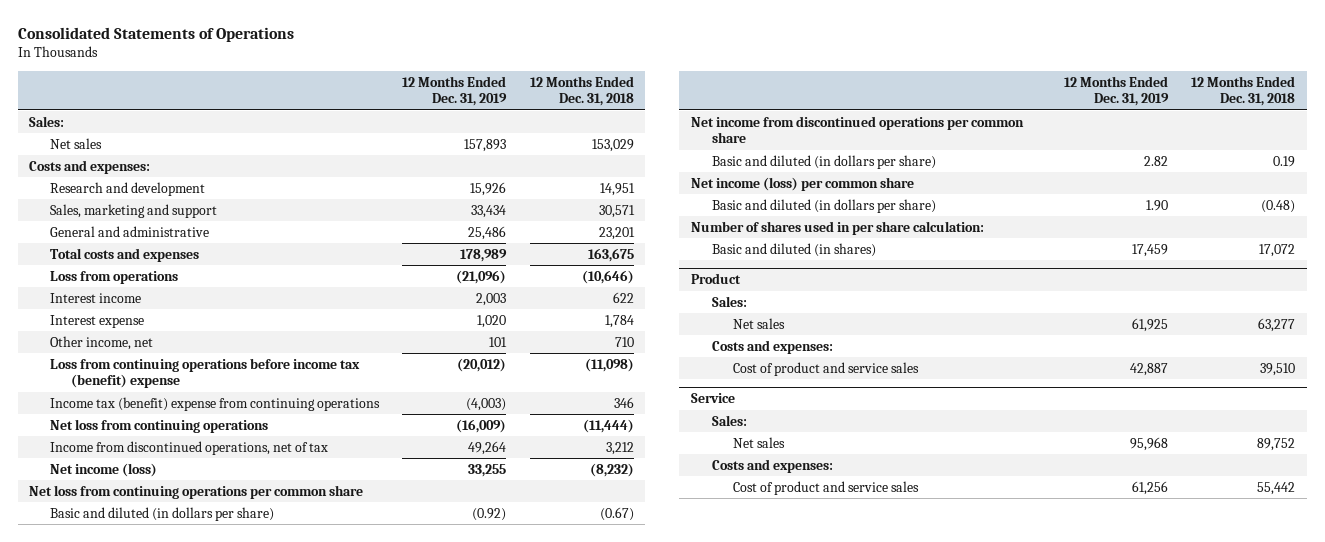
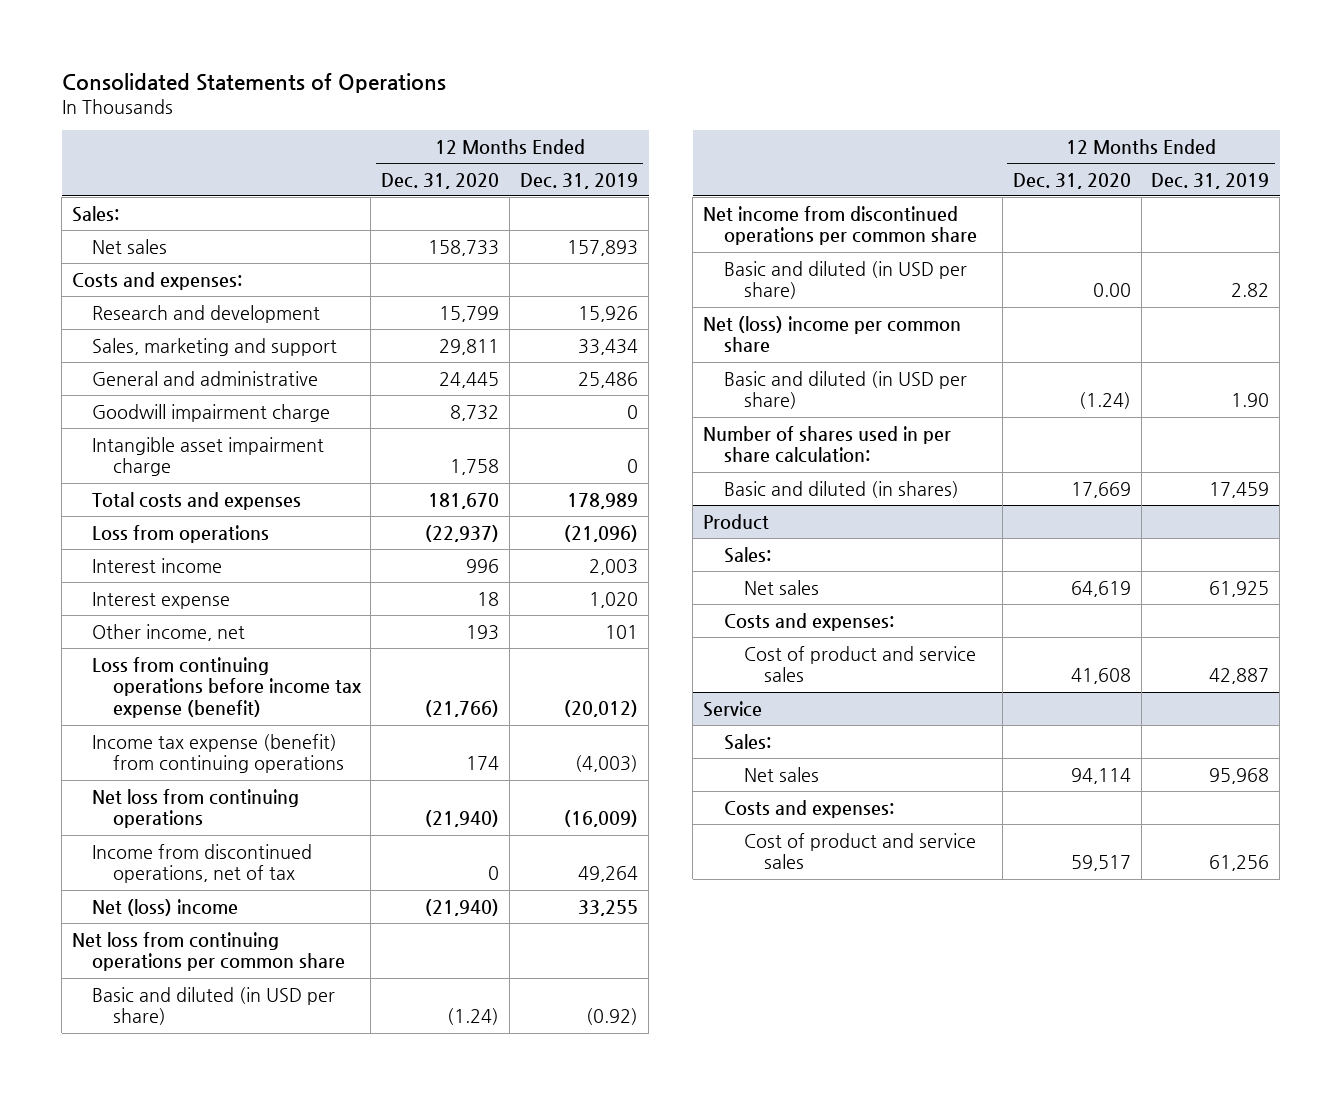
[529,75,634,107] 12 Months Ended Dec. 31, 2018 -> none
none -> [381,172,500,189] Dec. 31, 2020
none -> [92,403,331,422] Goodwill impairment charge
none -> [92,436,325,477] Intangible asset impairment charge
[50,357,361,389] Loss from continuing operations before income tax (benefit) expense -> [92,656,362,719] Loss from continuing operations before income tax expense (benefit)
[50,396,381,411] Income tax (benefit) expense from continuing operations -> [92,733,344,774] Income tax expense (benefit) from continuing operations
[50,462,158,477] Net income (loss) -> [92,898,239,916] Net (loss) income
[50,506,275,521] Basic and diluted (in dollars per share) -> [92,986,336,1026] Basic and diluted (in USD per share)
[711,154,936,169] Basic and diluted (in dollars per share) -> [723,260,967,300] Basic and diluted (in USD per share)
[690,176,914,191] Net income (loss) per common share -> [703,315,962,353] Net (loss) income per common share
[711,198,936,213] Basic and diluted (in dollars per share) -> [723,370,967,410] Basic and diluted (in USD per share)

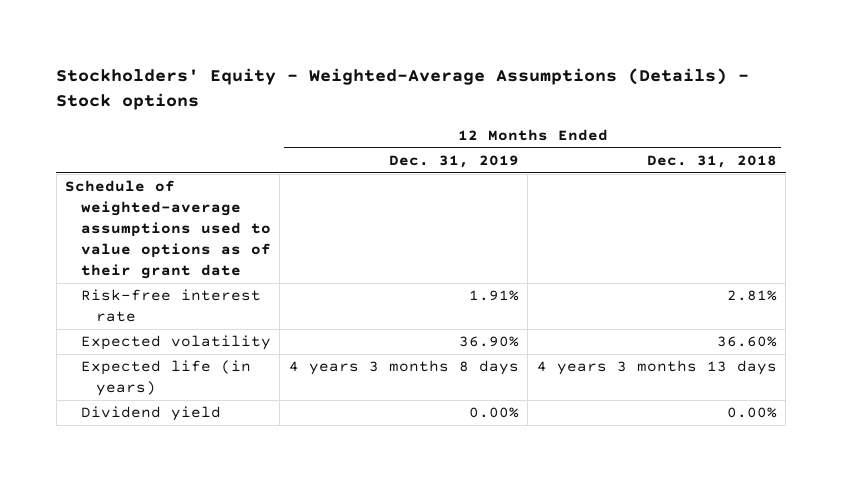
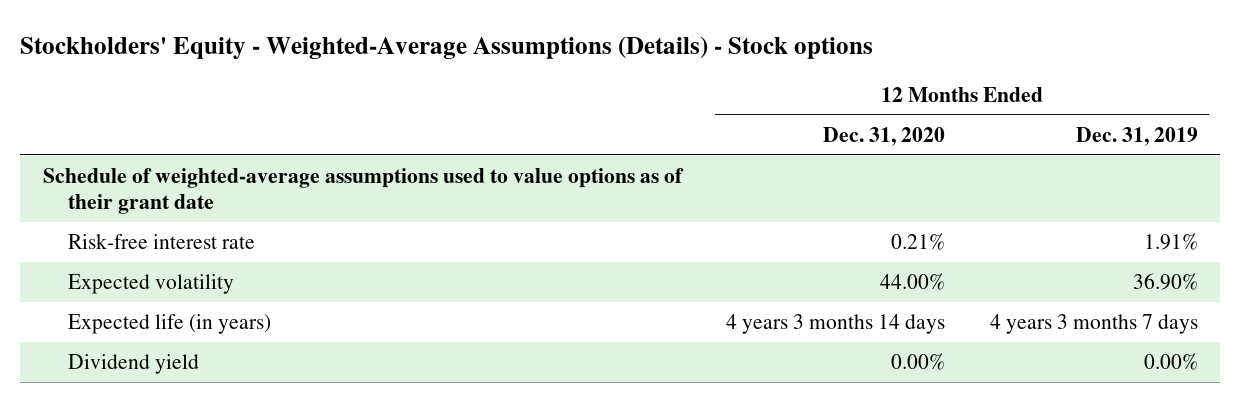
[646,154,777,168] Dec. 31, 2018 -> none
none -> [823,126,946,146] Dec. 31, 2020
[288,360,519,376] 4 years 3 months 8 days -> [989,313,1198,334] 4 years 3 months 7 days

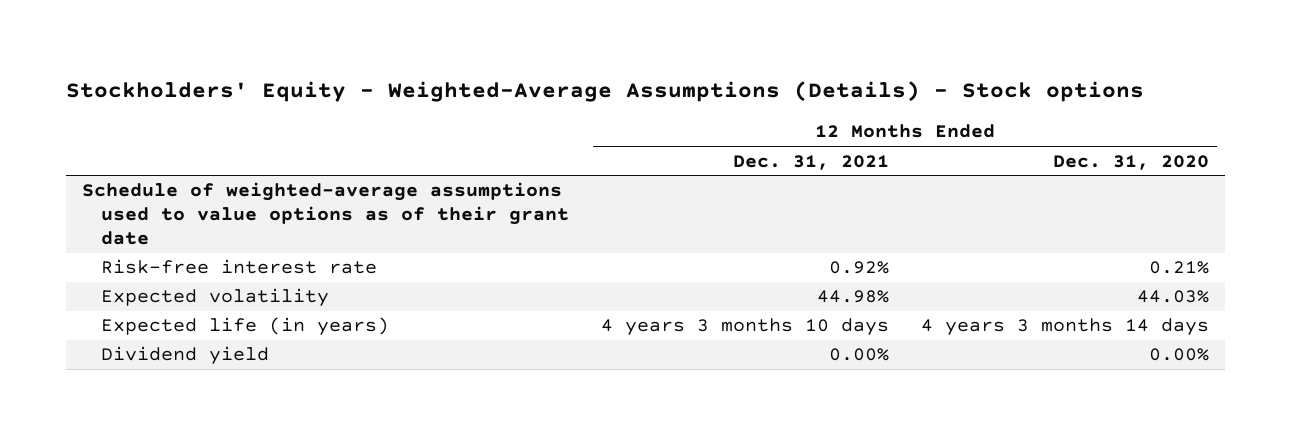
[1075,126,1198,146] Dec. 31, 2019 -> none
none -> [733,154,890,170] Dec. 31, 2021
[880,272,946,290] 44.00% -> [1137,290,1210,304] 44.03%

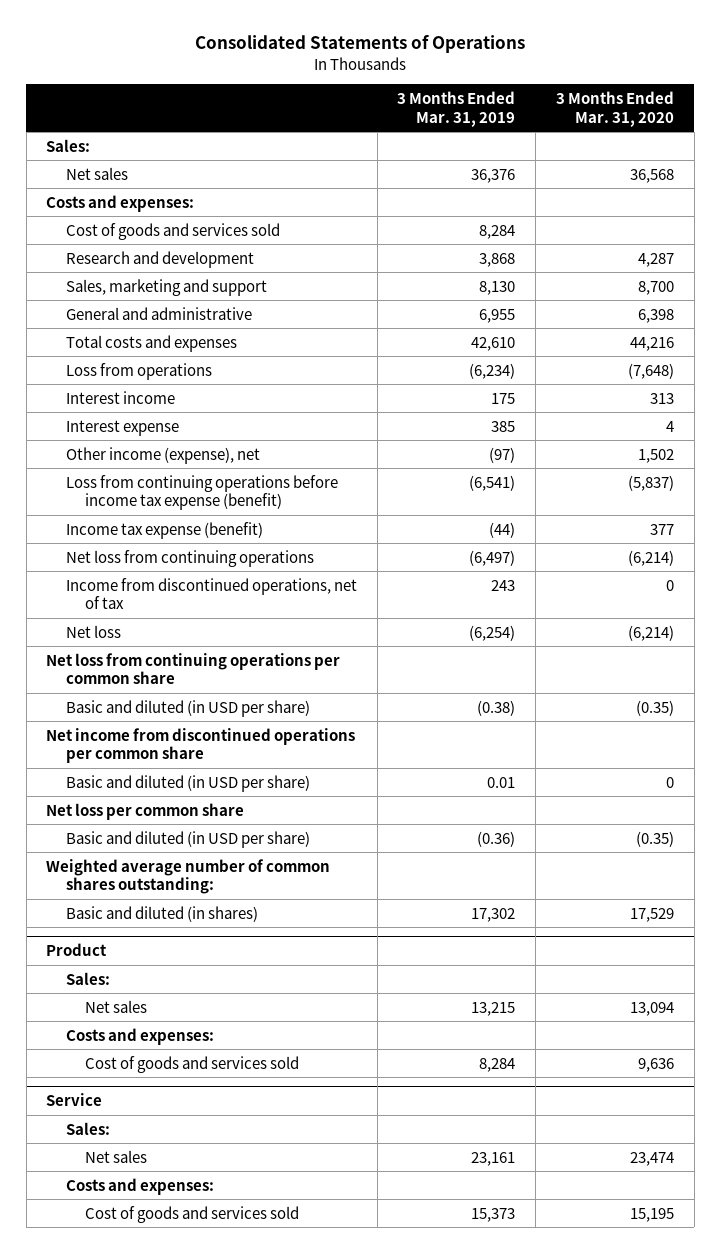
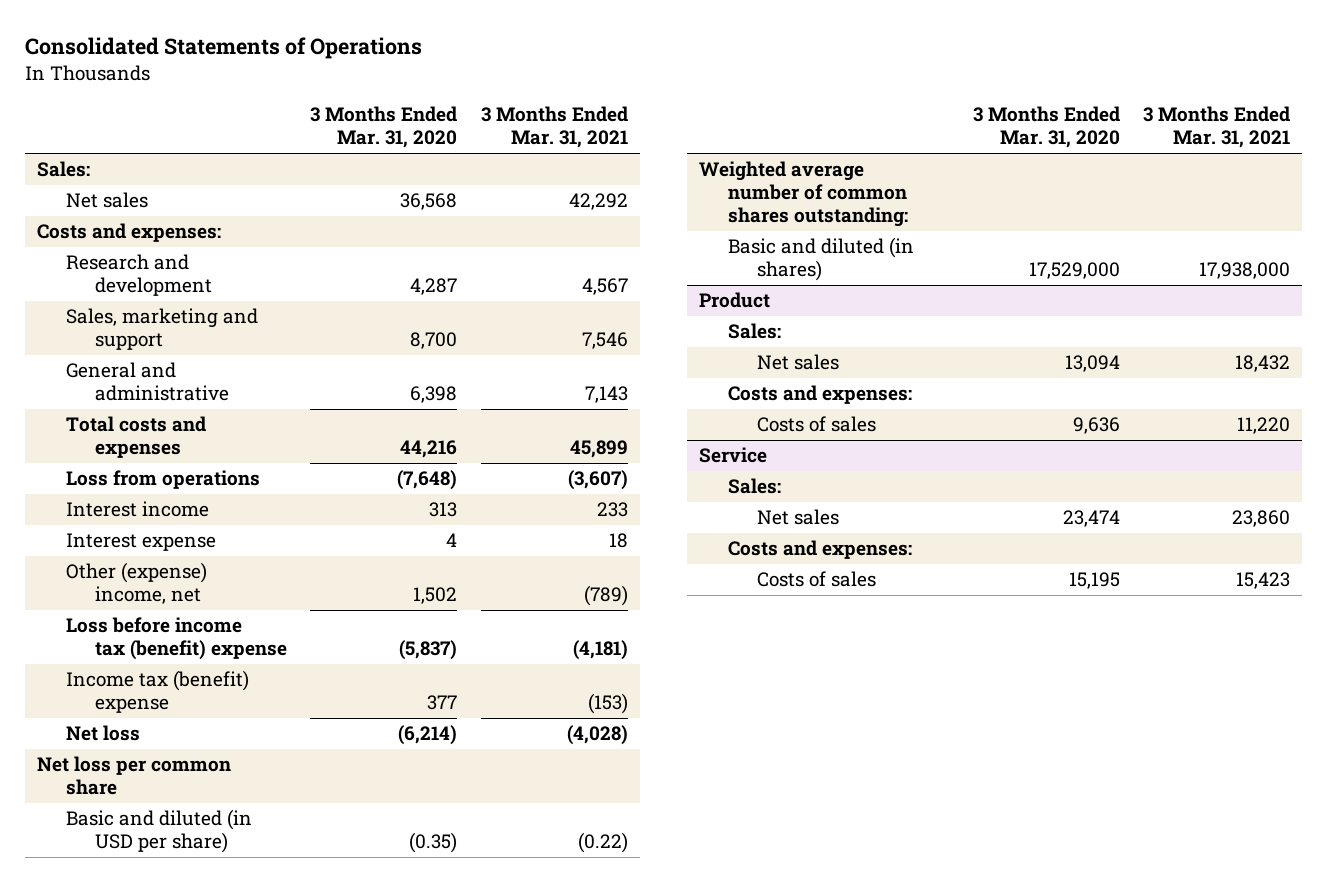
[397,91,516,127] 3 Months Ended Mar. 31, 2019 -> none
none -> [481,106,629,149] 3 Months Ended Mar. 31, 2021
[65,222,280,240] Cost of goods and services sold -> none
[65,549,314,567] Net loss from continuing operations -> none
[65,577,357,610] Income from discontinued operations, net of tax -> none
[65,446,260,464] Other income (expense), net -> [65,562,207,605] Other (expense) income, net
[65,474,338,511] Loss from continuing operations before income tax expense (benefit) -> [65,617,287,661] Loss before income tax (benefit) expense
[65,521,263,539] Income tax expense (benefit) -> [65,670,249,714] Income tax (benefit) expense
[46,652,341,685] Net loss from continuing operations per common share -> none
[65,699,310,717] Basic and diluted (in USD per share) -> none
[46,727,356,764] Net income from discontinued operations per common share -> none
[65,774,310,792] Basic and diluted (in USD per share) -> none
[630,907,675,922] 17,529 -> [1028,262,1120,280] 17,529,000
[85,1055,300,1073] Cost of goods and services sold -> [756,416,876,433] Costs of sales
[85,1205,300,1223] Cost of goods and services sold -> [756,571,876,588] Costs of sales

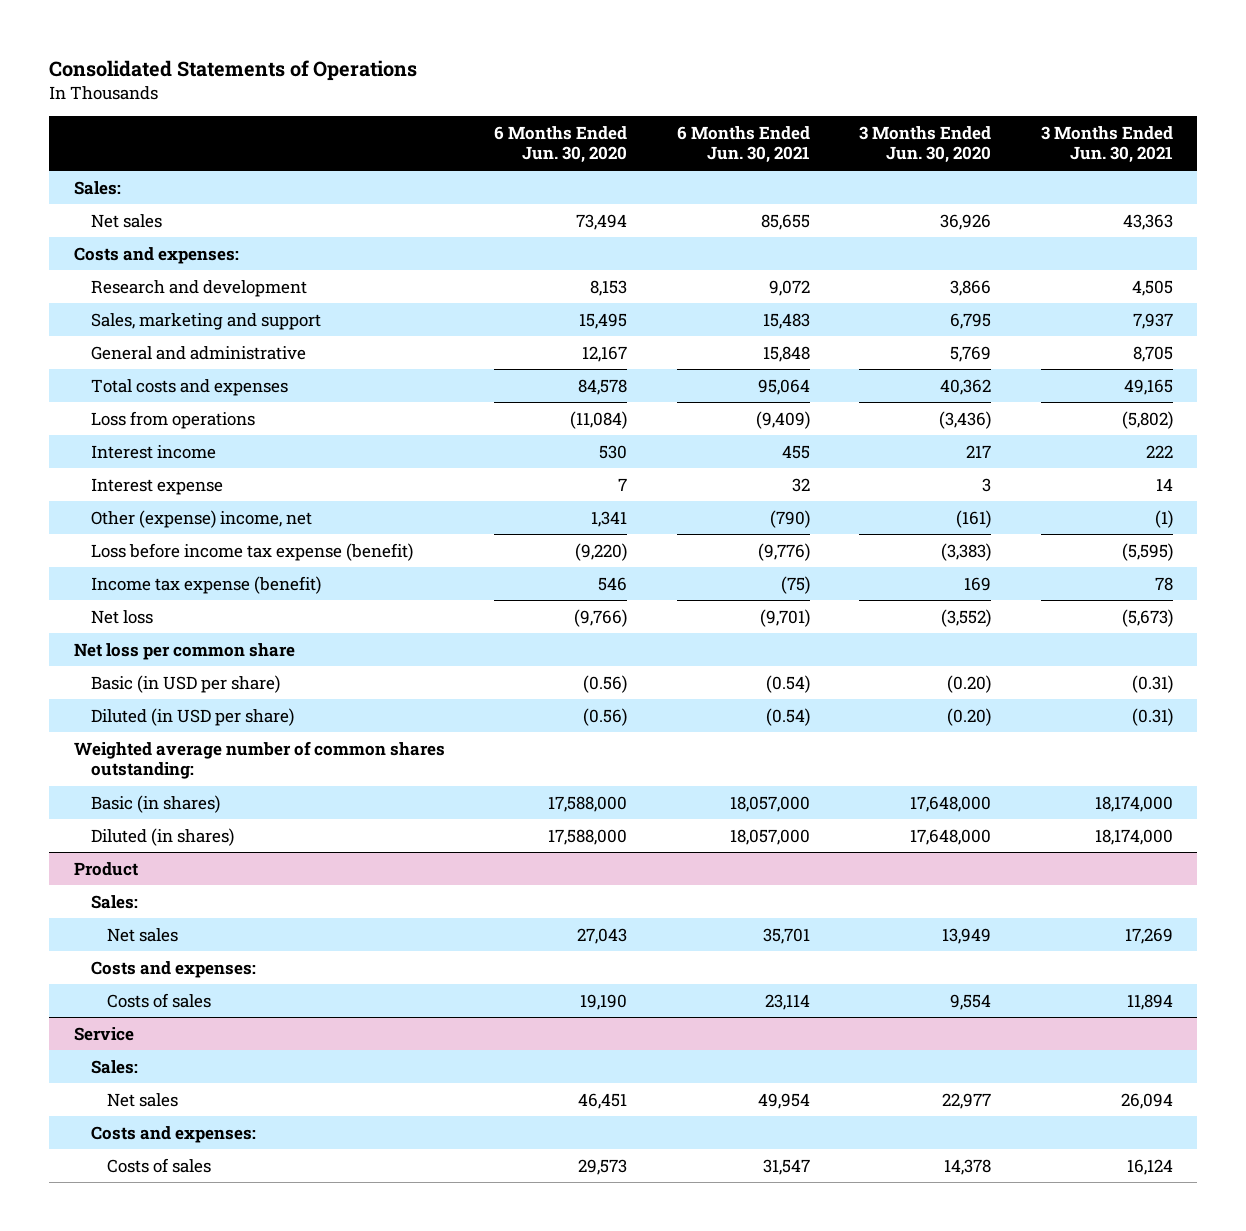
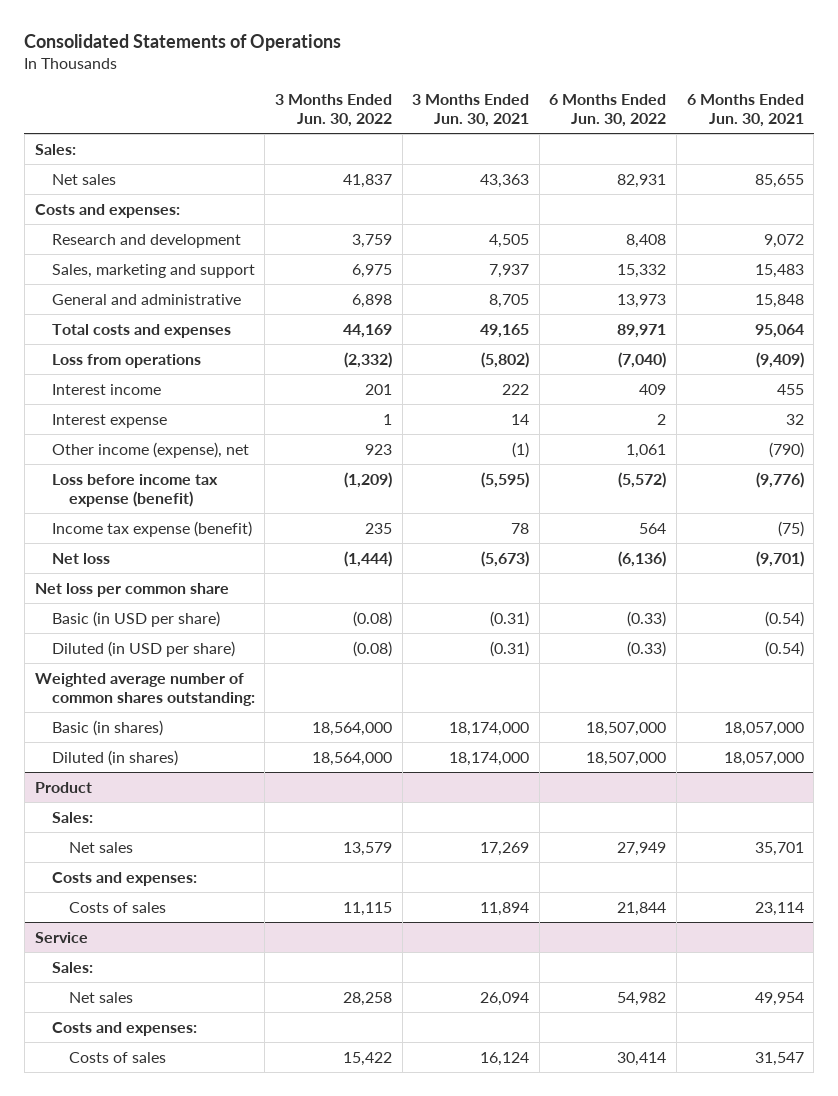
[494,126,628,164] 6 Months Ended Jun. 30, 2020 -> none
[859,126,992,164] 3 Months Ended Jun. 30, 2020 -> none
none -> [275,93,393,127] 3 Months Ended Jun. 30, 2022
none -> [549,93,667,127] 6 Months Ended Jun. 30, 2022
[90,509,312,528] Other (expense) income, net -> [51,441,249,458] Other income (expense), net

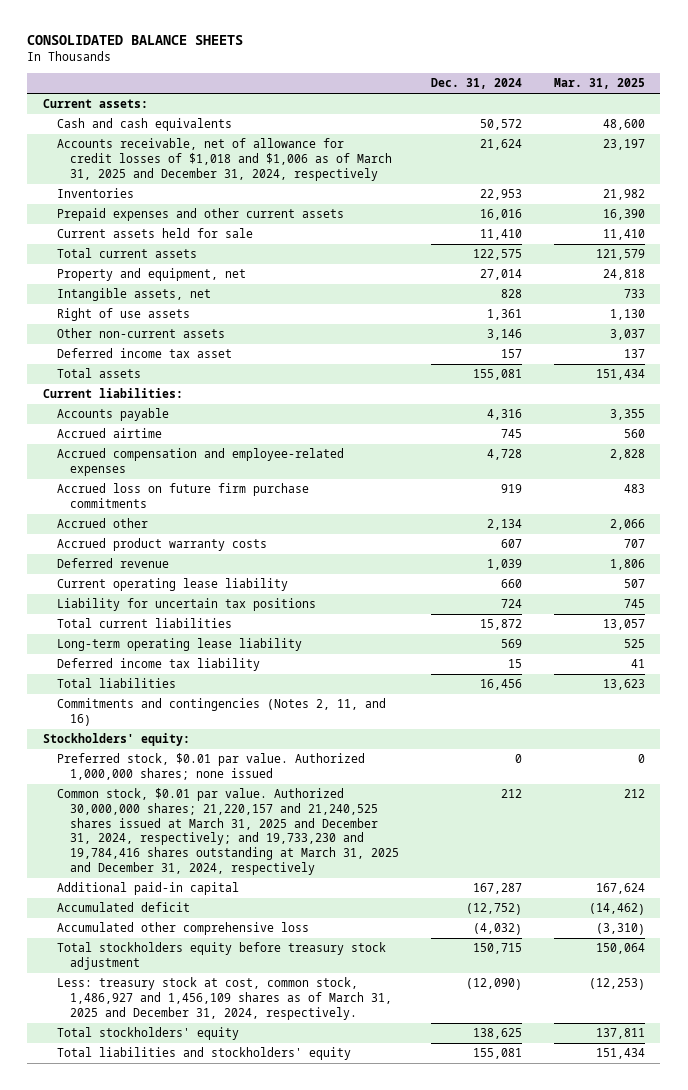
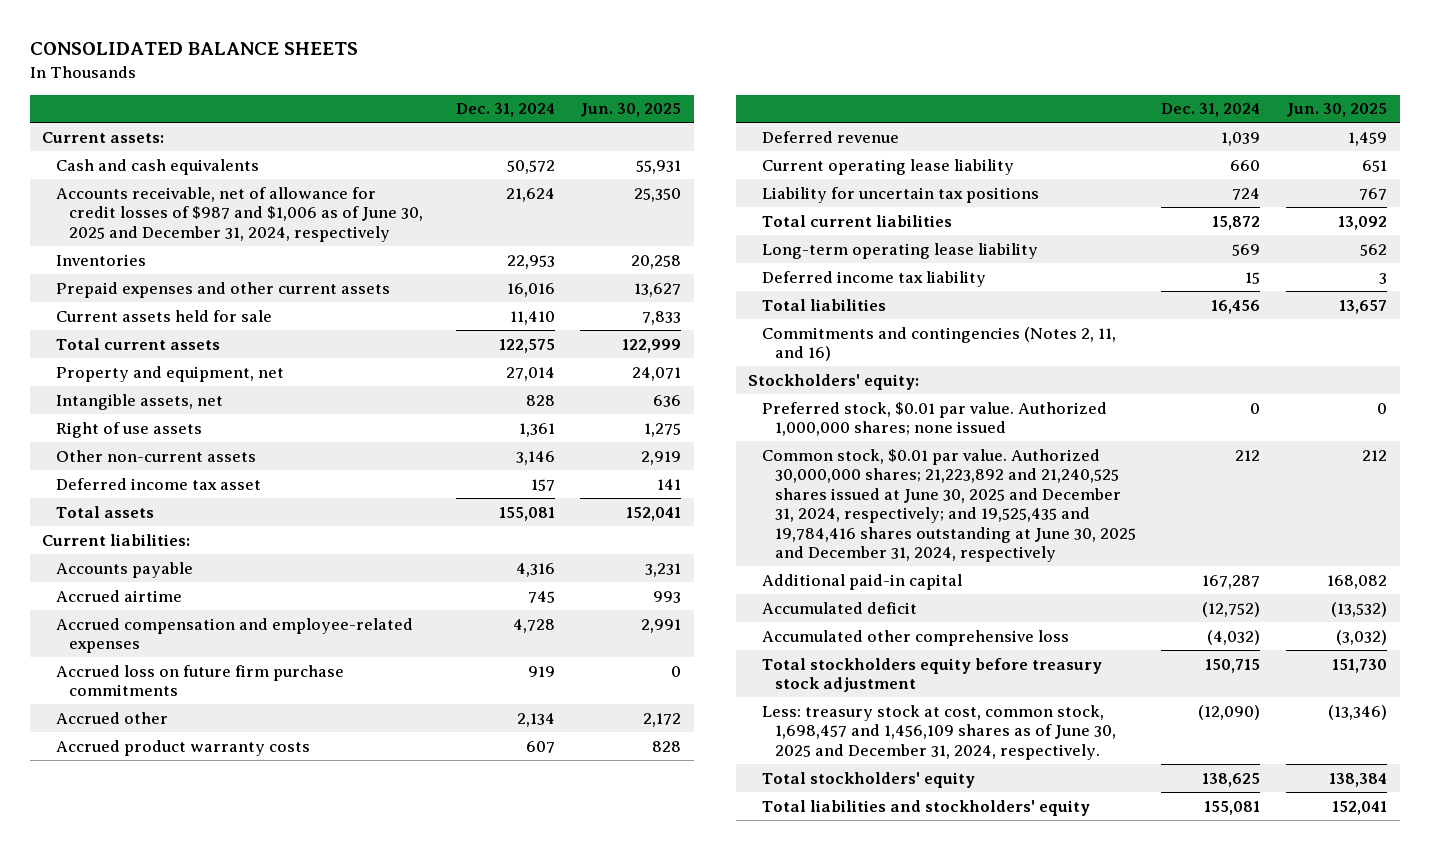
[553,78,645,90] Mar. 31, 2025 -> none
none -> [580,103,682,118] Jun. 30, 2025
[56,138,393,181] Accounts receivable, net of allowance for credit losses of $1,018 and $1,006 as of March 31, 2025 and December 31, 2024, respectively -> [55,186,424,242] Accounts receivable, net of allowance for credit losses of $987 and $1,006 as of June 30, 2025 and December 31, 2024, respectively
[56,788,400,875] Common stock, $0.01 par value. Authorized 30,000,000 shares; 21,220,157 and 21,240,525 shares issued at March 31, 2025 and December 31, 2024, respectively; and 19,733,230 and 19,784,416 shares outstanding at March 31, 2025 and December 31, 2024, respectively -> [761,448,1136,563] Common stock, $0.01 par value. Authorized 30,000,000 shares; 21,223,892 and 21,240,525 shares issued at June 30, 2025 and December 31, 2024, respectively; and 19,525,435 and 19,784,416 shares outstanding at June 30, 2025 and December 31, 2024, respectively
[56,977,393,1020] Less: treasury stock at cost, common stock, 1,486,927 and 1,456,109 shares as of March 31, 2025 and December 31, 2024, respectively. -> [761,704,1116,760] Less: treasury stock at cost, common stock, 1,698,457 and 1,456,109 shares as of June 30, 2025 and December 31, 2024, respectively.

